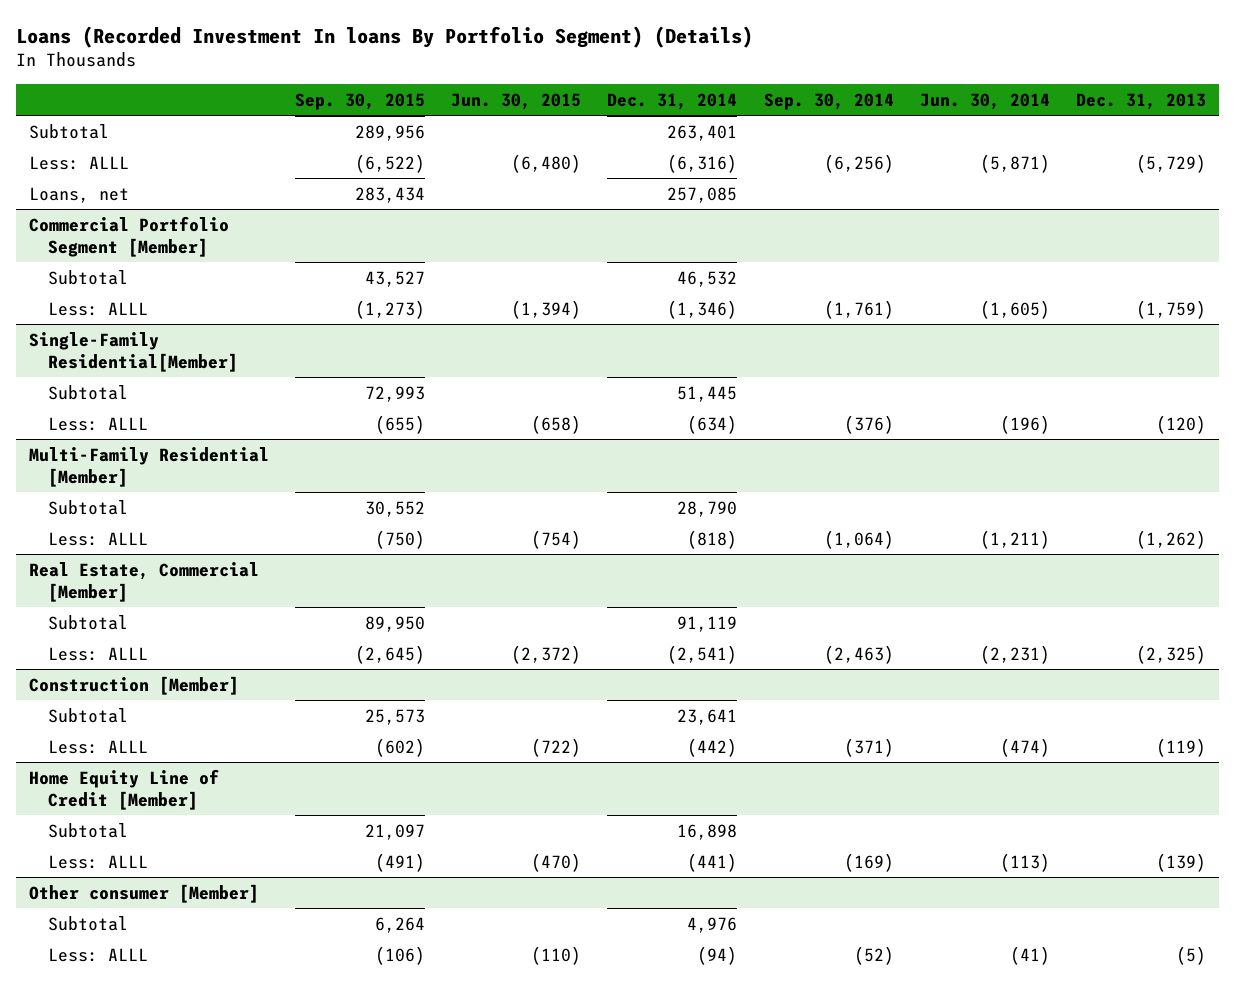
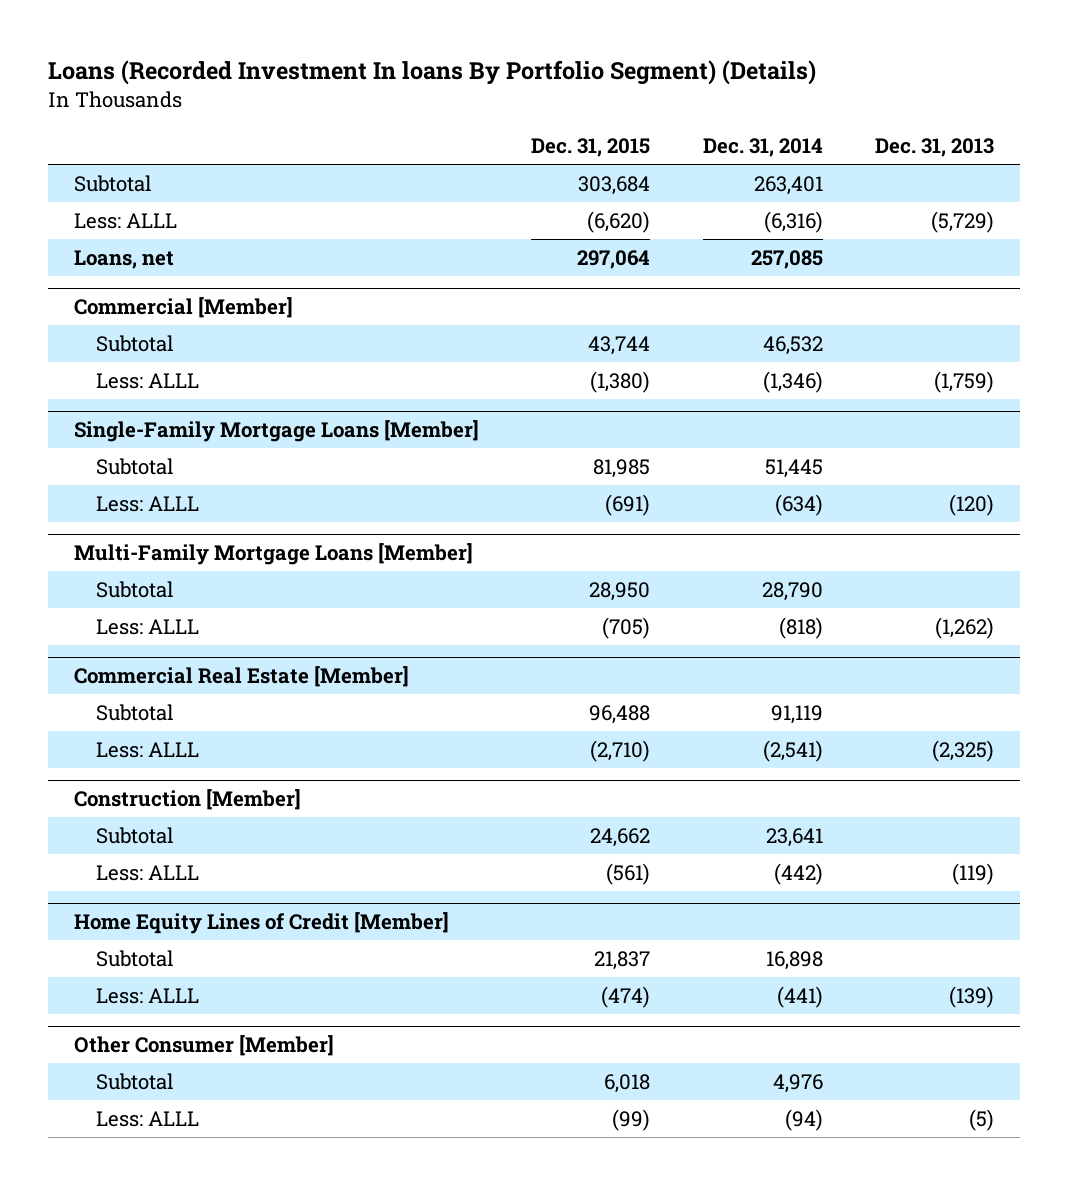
[294,92,425,110] Sep. 30, 2015 -> none
[451,92,582,110] Jun. 30, 2015 -> none
[763,92,894,110] Sep. 30, 2014 -> none
[919,92,1050,110] Jun. 30, 2014 -> none
none -> [531,138,651,158] Dec. 31, 2015
[28,215,229,257] Commercial Portfolio Segment [Member] -> [73,297,293,319] Commercial [Member]
[28,331,238,372] Single-Family Residential[Member] -> [73,420,479,443] Single-Family Mortgage Loans [Member]
[28,446,269,487] Multi-Family Residential [Member] -> [73,543,473,566] Multi-Family Mortgage Loans [Member]
[28,561,259,602] Real Estate, Commercial [Member] -> [73,666,409,688] Commercial Real Estate [Member]
[28,768,219,810] Home Equity Line of Credit [Member] -> [73,912,449,935] Home Equity Lines of Credit [Member]
[28,883,259,903] Other consumer [Member] -> [73,1035,334,1057] Other Consumer [Member]

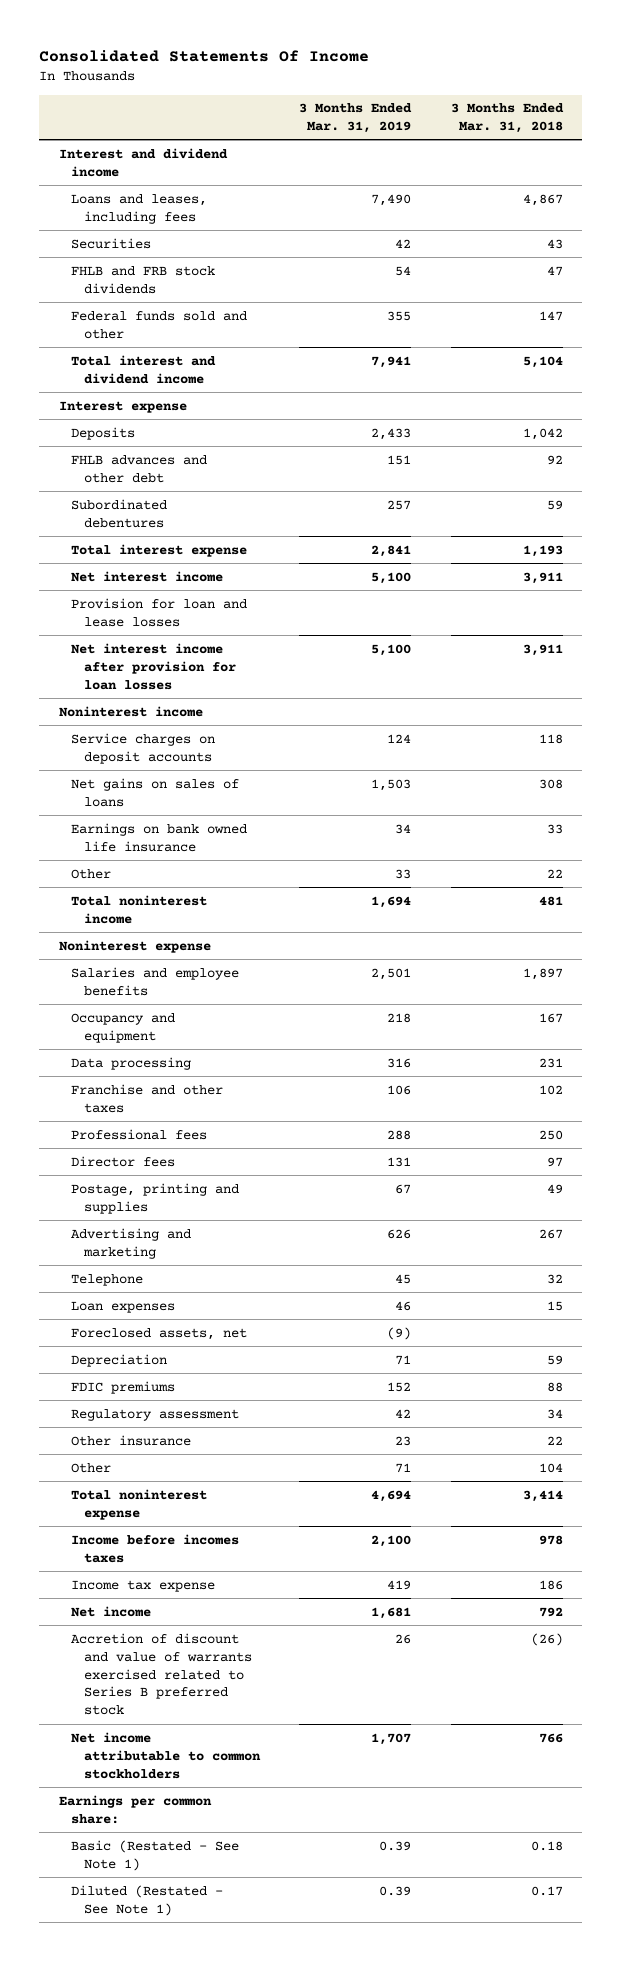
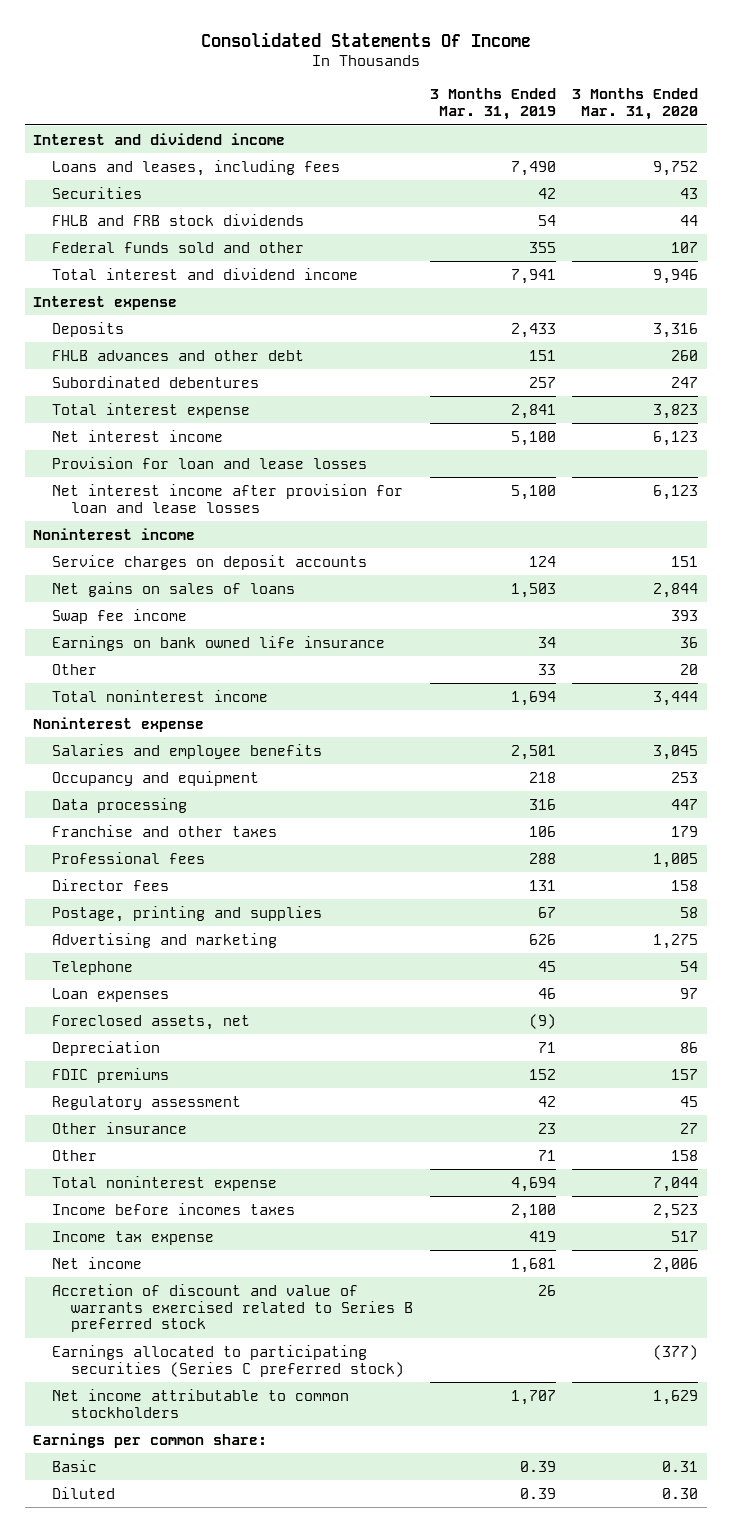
[450,103,564,134] 3 Months Ended Mar. 31, 2018 -> none
none -> [572,88,699,121] 3 Months Ended Mar. 31, 2020
[71,642,236,690] Net interest income after provision for loan losses -> [52,483,404,513] Net interest income after provision for loan and lease losses
none -> [52,608,188,624] Swap fee income
none -> [52,1344,405,1377] Earnings allocated to participating securities (Series C preferred stock)
[71,1839,240,1871] Basic (Restated - See Note 1) -> [52,1459,98,1472] Basic
[71,1884,224,1916] Diluted (Restated - See Note 1) -> [52,1486,116,1499] Diluted

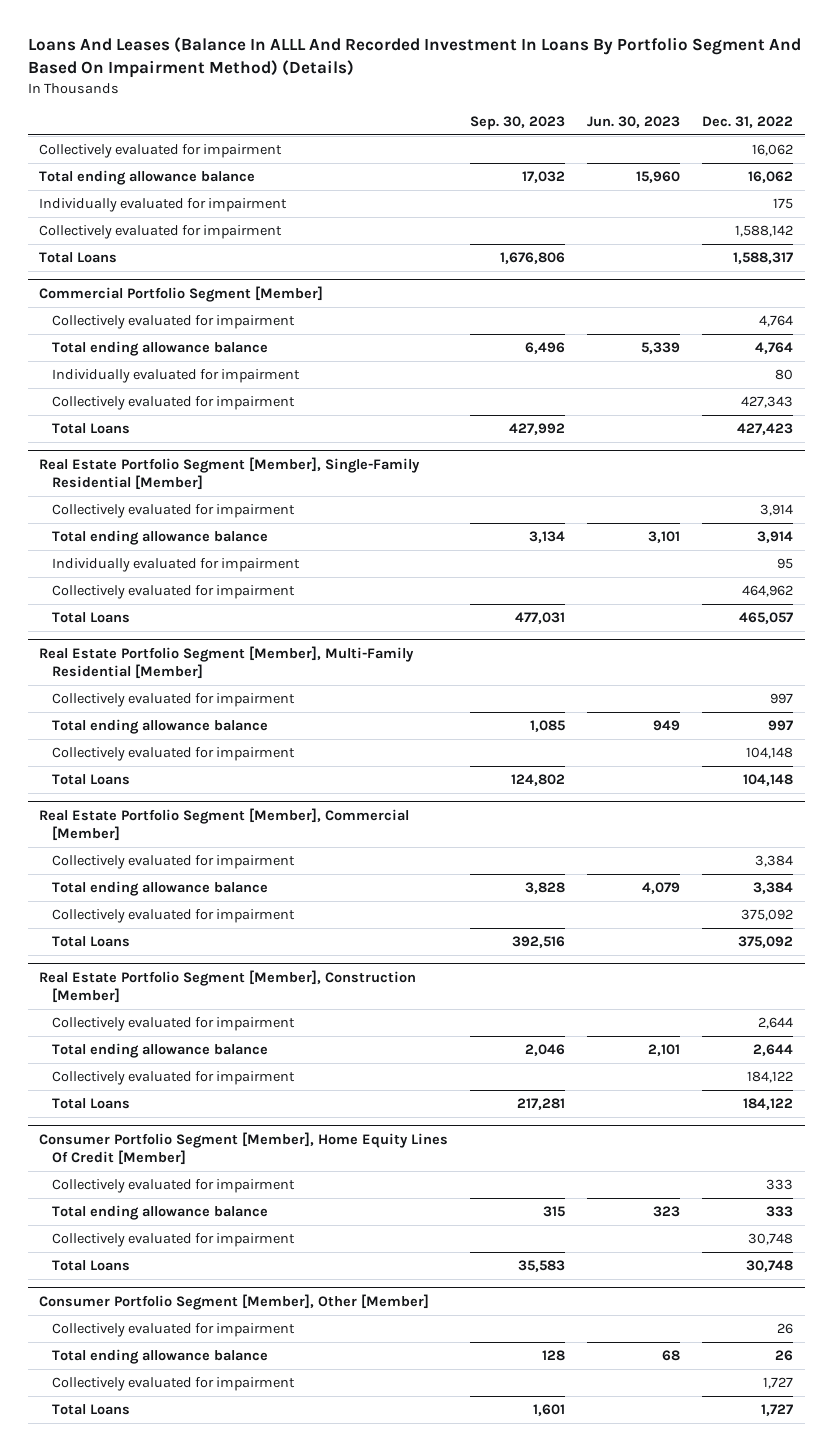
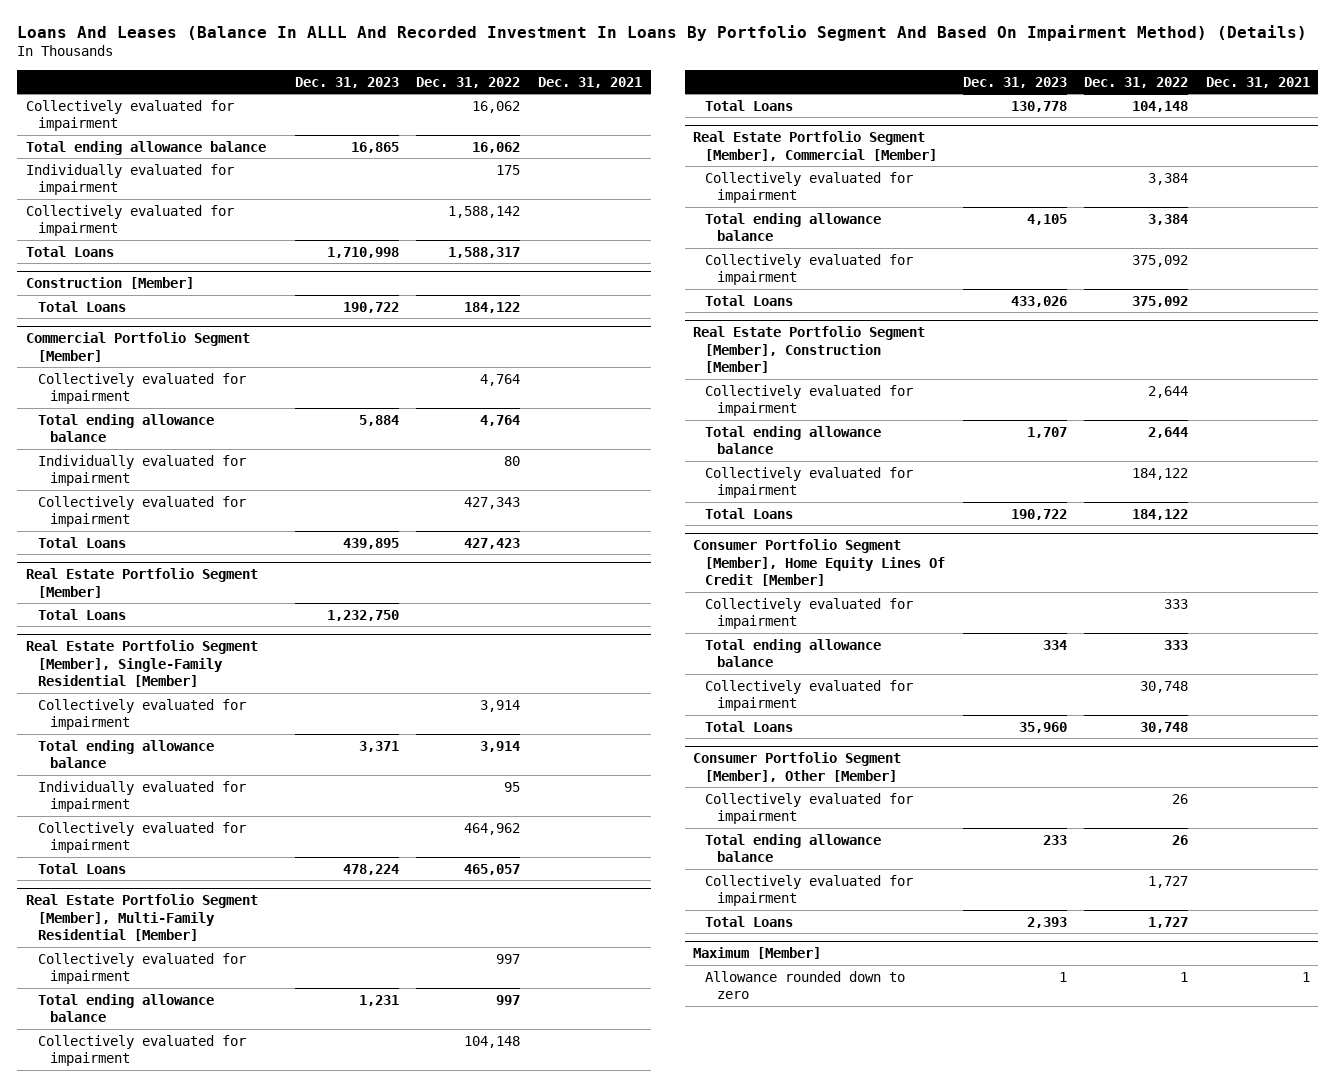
[469,115,565,130] Sep. 30, 2023 -> none
[587,115,681,128] Jun. 30, 2023 -> none
none -> [294,76,399,88] Dec. 31, 2023
none -> [537,76,642,88] Dec. 31, 2021
none -> [25,277,194,290] Construction [Member]
none -> [37,300,126,312] Total Loans
none -> [25,568,258,598] Real Estate Portfolio Segment [Member]
none -> [37,608,126,620] Total Loans
none -> [693,947,822,960] Maximum [Member]
none -> [705,970,906,1000] Allowance rounded down to zero

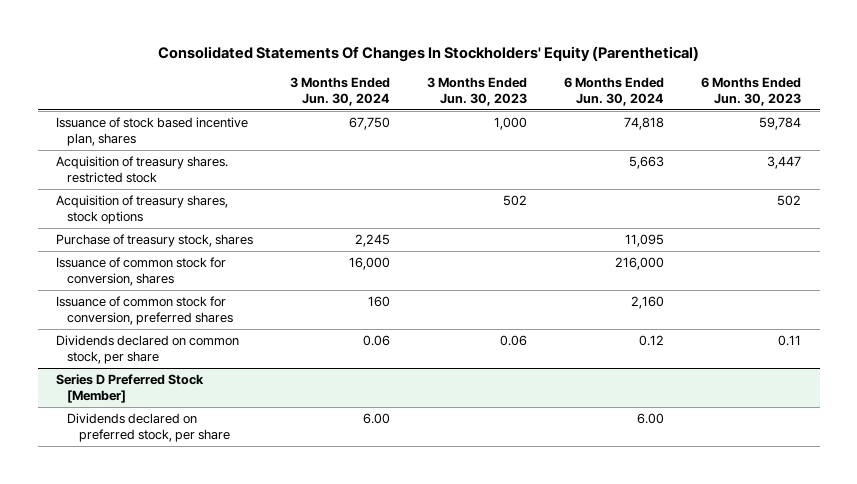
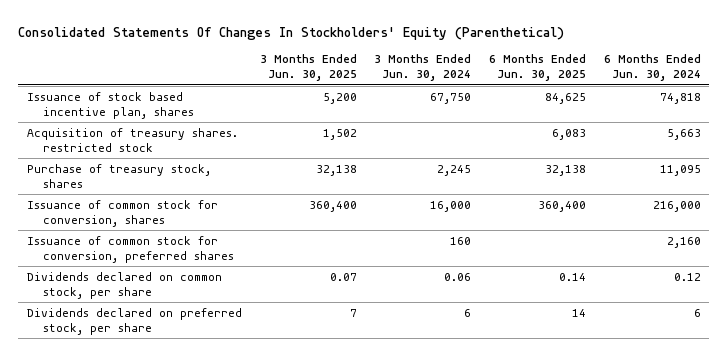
[427,76,528,107] 3 Months Ended Jun. 30, 2023 -> none
[701,76,802,107] 6 Months Ended Jun. 30, 2023 -> none
none -> [259,54,357,82] 3 Months Ended Jun. 30, 2025
none -> [488,54,586,82] 6 Months Ended Jun. 30, 2025
[56,194,229,225] Acquisition of treasury shares, stock options -> none
[56,373,205,404] Series D Preferred Stock [Member] -> none
[363,412,391,424] 6.00 -> [464,308,472,317] 6
[637,412,665,424] 6.00 -> [693,308,701,317] 6

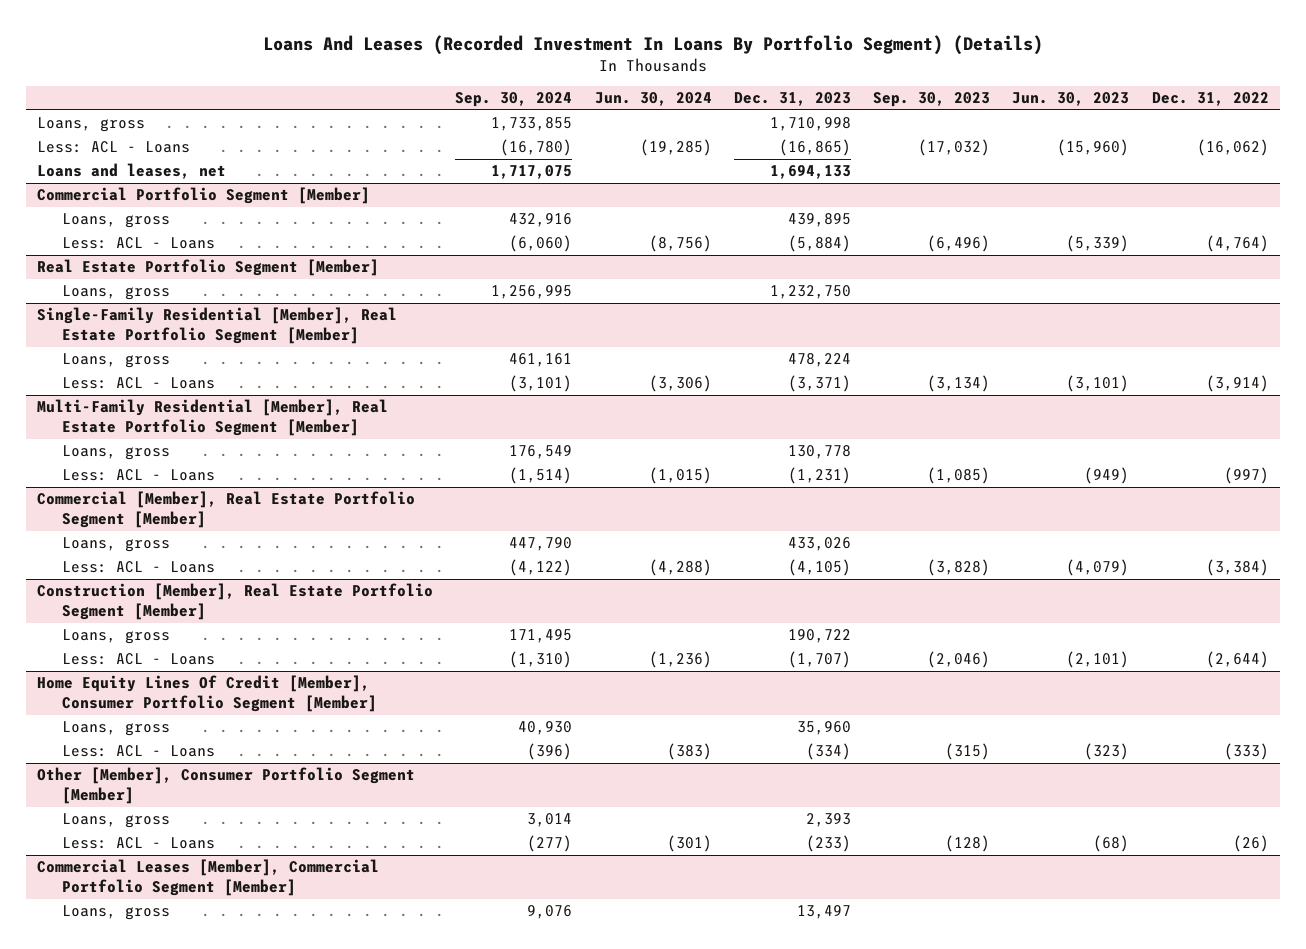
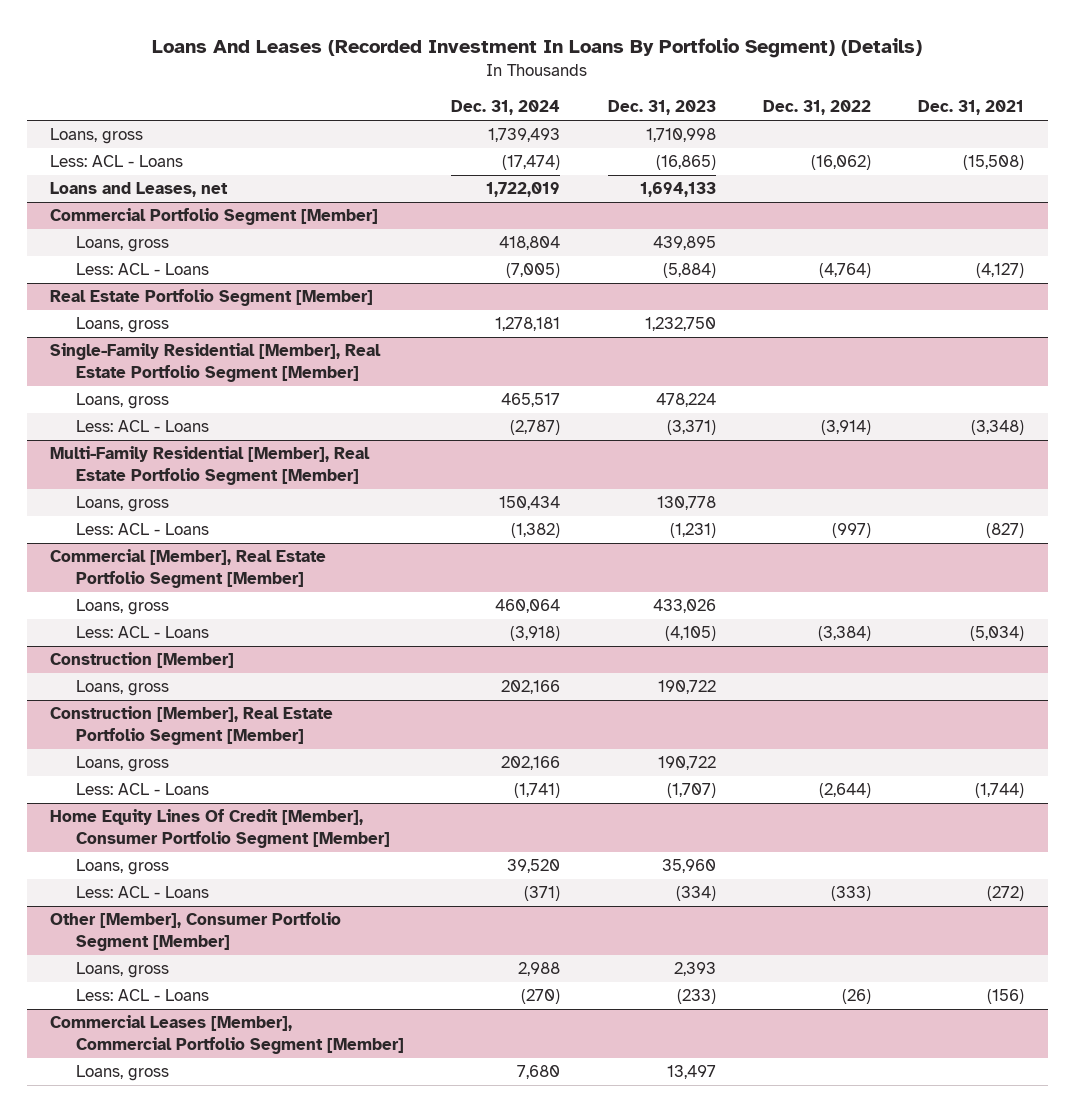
[455,92,573,108] Sep. 30, 2024 -> none
[594,92,712,107] Jun. 30, 2024 -> none
[873,92,991,108] Sep. 30, 2023 -> none
[1012,92,1130,107] Jun. 30, 2023 -> none
none -> [451,100,561,116] Dec. 31, 2024
none -> [918,100,1025,116] Dec. 31, 2021
[36,163,226,180] Loans and leases, net -> [50,182,229,198] Loans and Leases, net
none -> [50,652,235,669] Construction [Member]
none -> [76,680,170,697] Loans, gross

